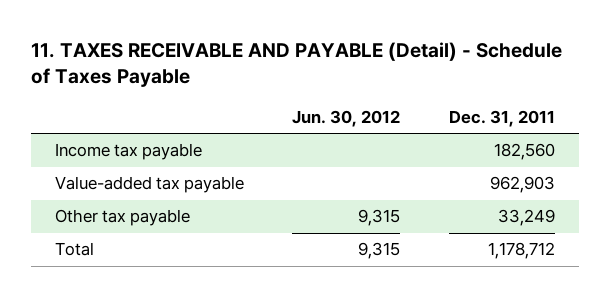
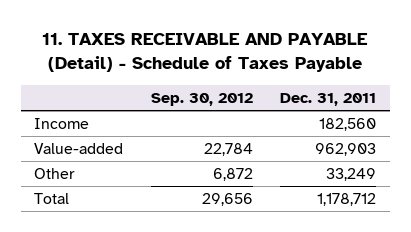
[292,109,401,127] Jun. 30, 2012 -> none
none -> [150,92,253,106] Sep. 30, 2012
[54,143,202,161] Income tax payable -> [34,118,90,130] Income
[54,176,244,194] Value-added tax payable -> [34,143,124,155] Value-added
[54,209,190,227] Other tax payable -> [34,168,76,180] Other

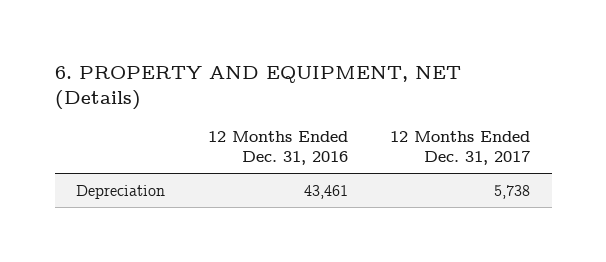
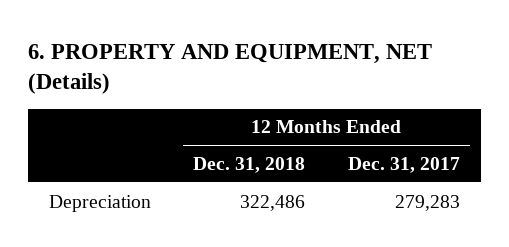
[207,130,348,166] 12 Months Ended Dec. 31, 2016 -> none
none -> [193,156,306,173] Dec. 31, 2018
[494,184,531,199] 5,738 -> [394,194,460,211] 279,283

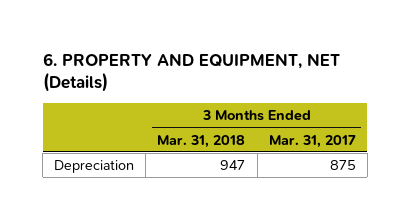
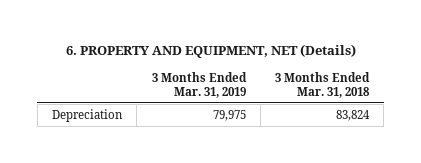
[268,134,356,148] Mar. 31, 2017 -> none
none -> [151,71,247,98] 3 Months Ended Mar. 31, 2019
[220,160,246,171] 947 -> [335,110,370,122] 83,824

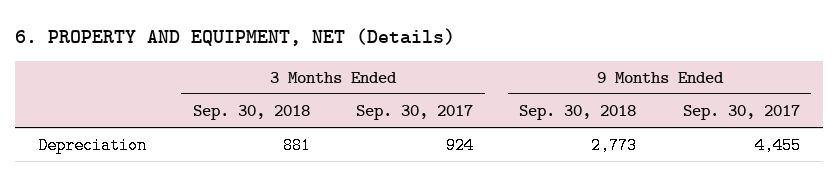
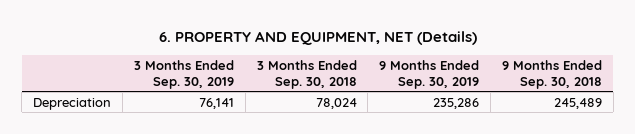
[355,105,473,121] Sep. 30, 2017 -> none
[682,105,800,121] Sep. 30, 2017 -> none
none -> [133,59,234,89] 3 Months Ended Sep. 30, 2019
none -> [379,59,480,89] 9 Months Ended Sep. 30, 2019
[282,137,311,155] 881 -> [315,97,357,109] 78,024
[591,137,638,155] 2,773 -> [553,97,602,109] 245,489

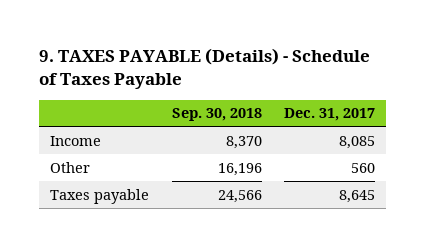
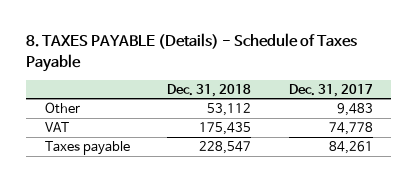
[39,48,371,89] 9. TAXES PAYABLE (Details) - Schedule of Taxes Payable -> [26,33,358,72] 8. TAXES PAYABLE (Details) - Schedule of Taxes Payable
[171,108,262,122] Sep. 30, 2018 -> none
none -> [167,83,252,97] Dec. 31, 2018
[50,135,102,146] Income -> none
[350,162,375,173] 560 -> [336,103,373,117] 9,483
none -> [45,122,70,133] VAT
[338,189,375,203] 8,645 -> [328,141,373,155] 84,261

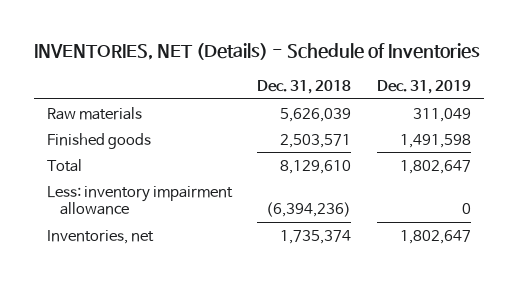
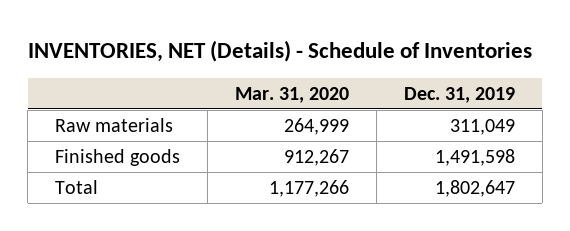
[257,79,352,94] Dec. 31, 2018 -> none
none -> [234,86,349,103] Mar. 31, 2020
[46,185,233,216] Less: inventory impairment allowance -> none
[46,229,154,244] Inventories, net -> none

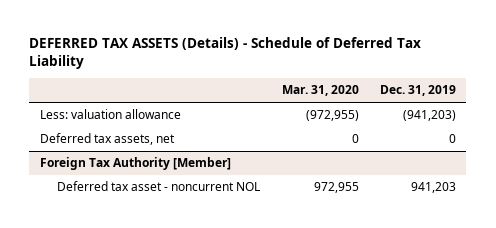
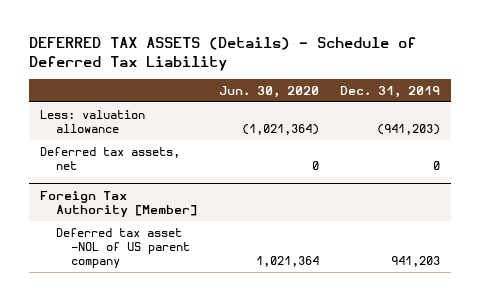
[281,85,359,97] Mar. 31, 2020 -> none
none -> [218,85,319,98] Jun. 30, 2020
[57,181,261,192] Deferred tax asset - noncurrent NOL -> [55,228,191,268] Deferred tax asset -NOL of US parent company

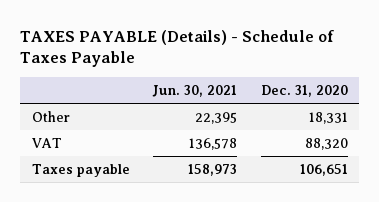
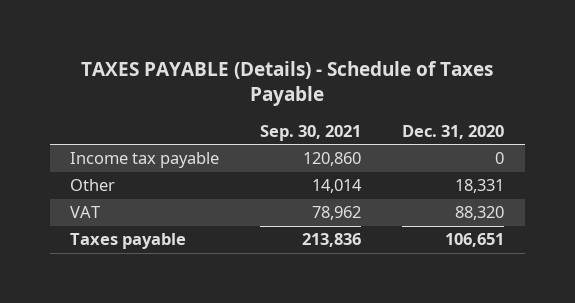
[152,84,238,97] Jun. 30, 2021 -> none
none -> [260,125,362,142] Sep. 30, 2021
none -> [70,152,220,169] Income tax payable

